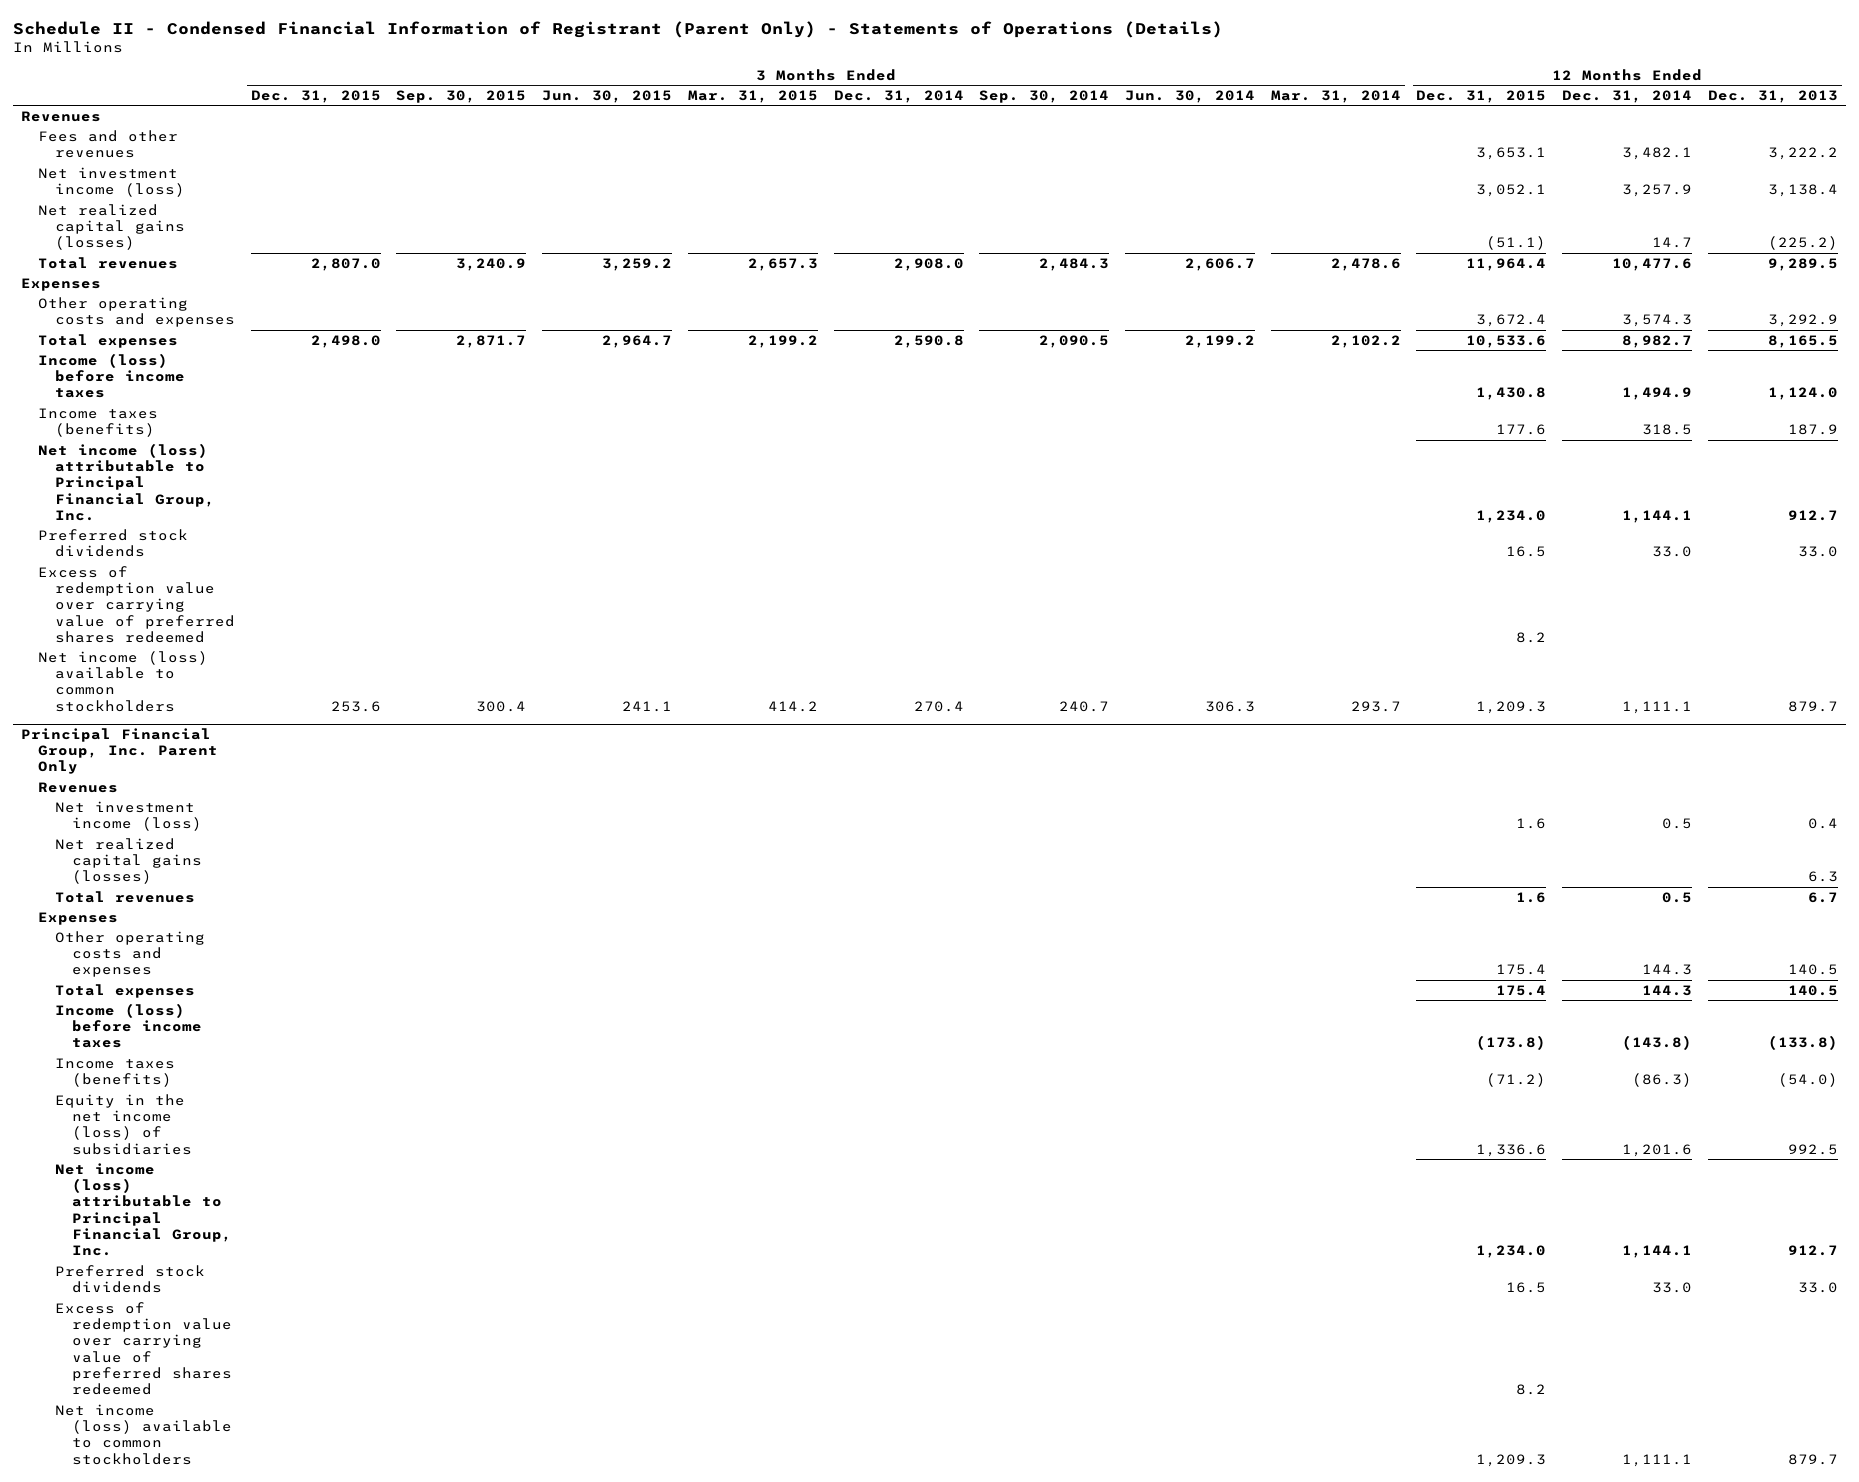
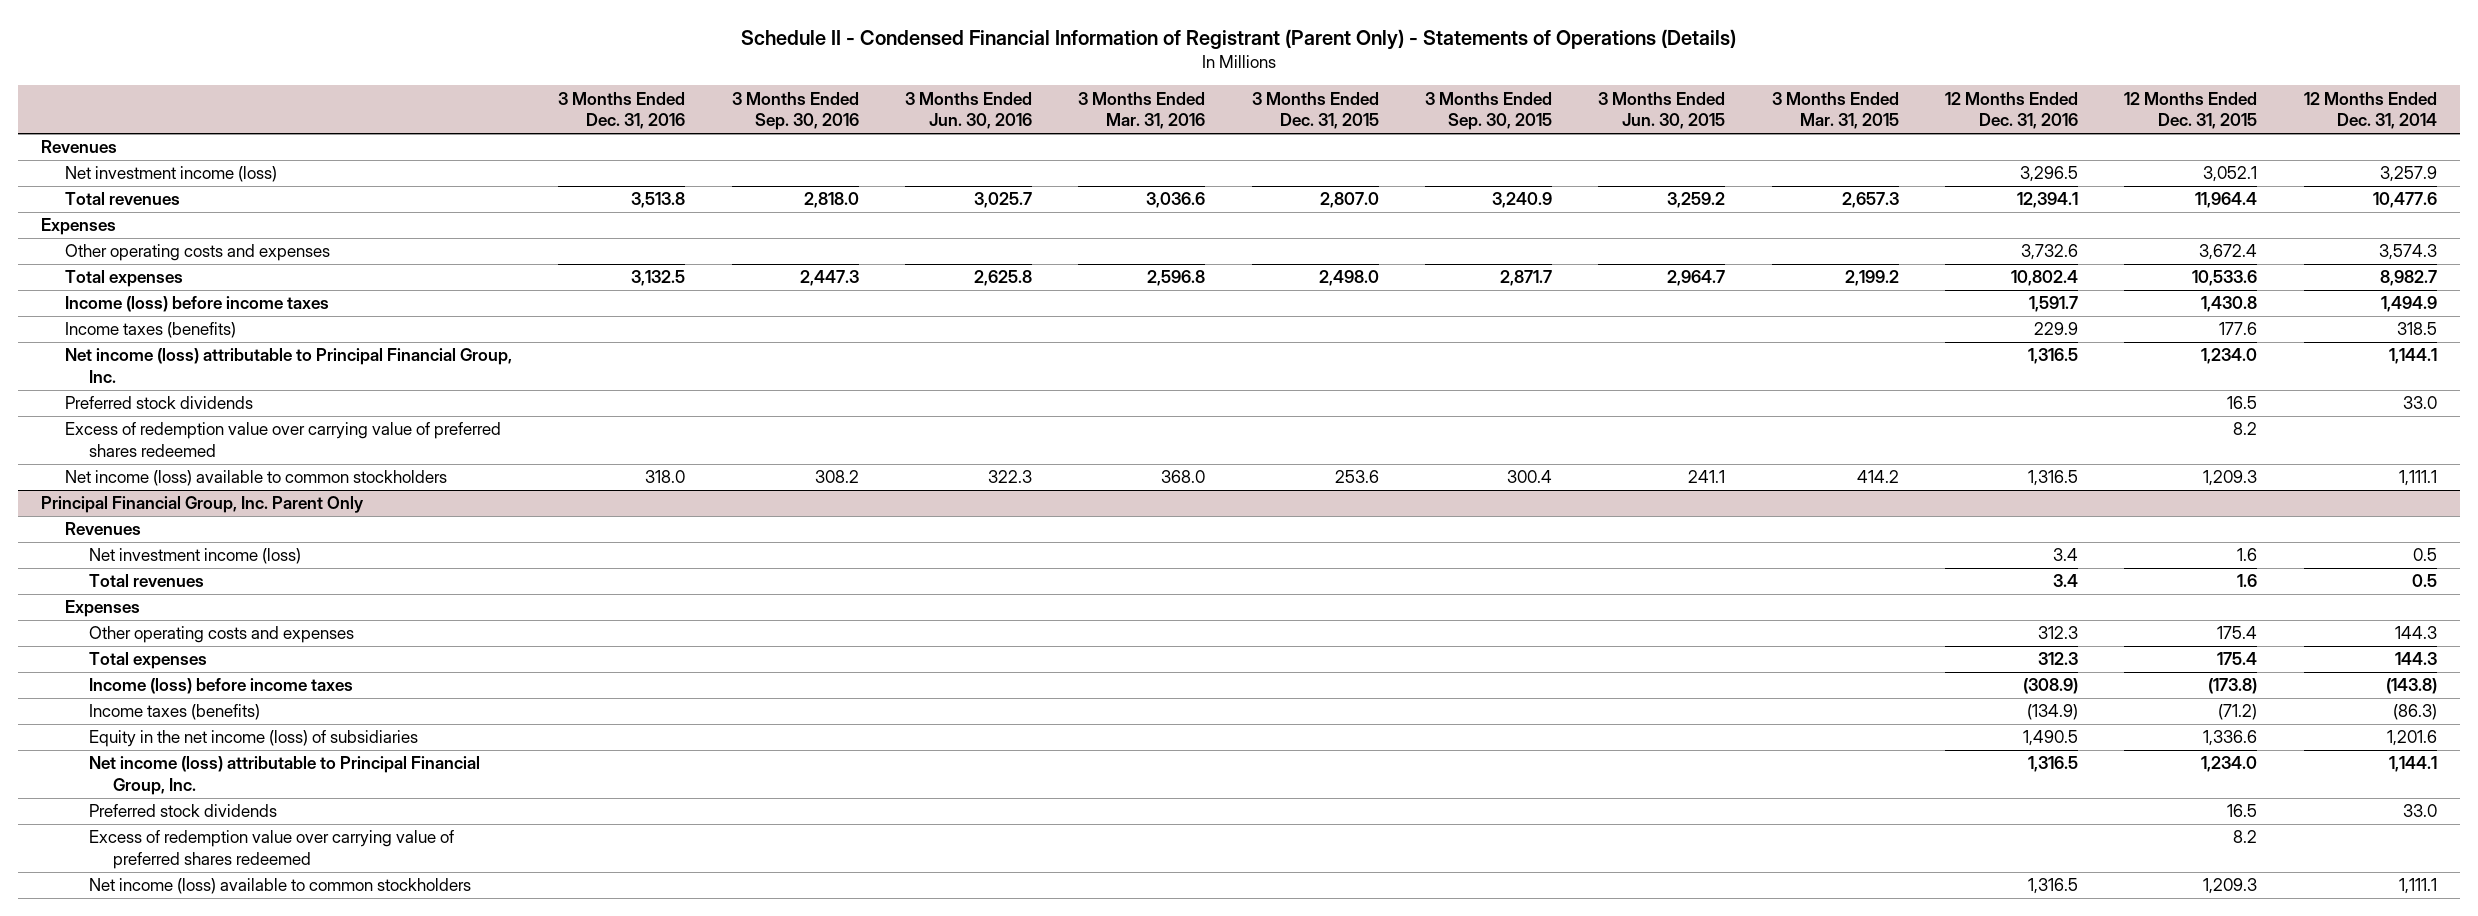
[833,89,964,103] Dec. 31, 2014 -> none
[979,89,1110,103] Sep. 30, 2014 -> none
[1124,89,1255,103] Jun. 30, 2014 -> none
[1270,89,1401,103] Mar. 31, 2014 -> none
[1707,89,1838,103] Dec. 31, 2013 -> none
none -> [558,91,686,130] 3 Months Ended Dec. 31, 2016
none -> [731,91,859,131] 3 Months Ended Sep. 30, 2016
none -> [905,91,1033,130] 3 Months Ended Jun. 30, 2016
none -> [1078,91,1206,130] 3 Months Ended Mar. 31, 2016
none -> [1944,91,2078,130] 12 Months Ended Dec. 31, 2016
[37,129,178,159] Fees and other revenues -> none
[37,203,185,251] Net realized capital gains (losses) -> none
[54,837,202,885] Net realized capital gains (losses) -> none

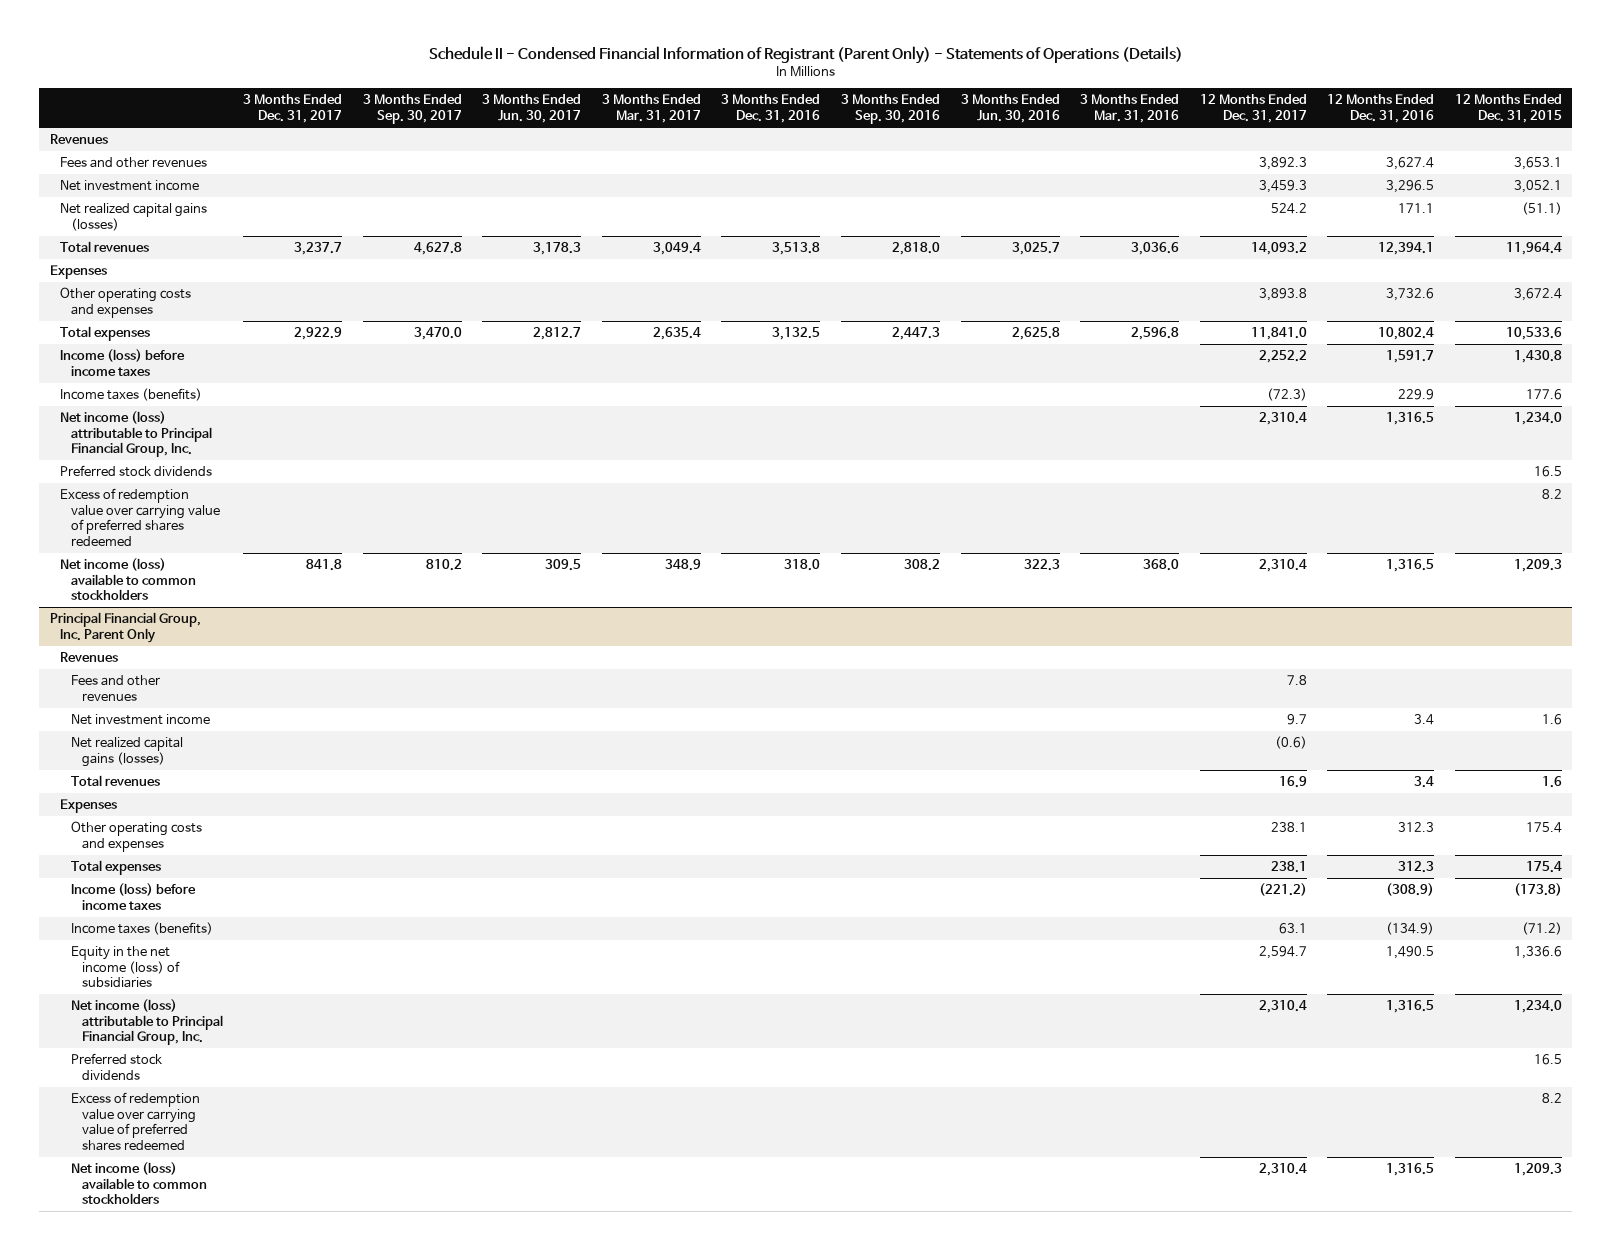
[1251,91,1379,130] 3 Months Ended Dec. 31, 2015 -> none
[1425,91,1553,131] 3 Months Ended Sep. 30, 2015 -> none
[1598,91,1726,130] 3 Months Ended Jun. 30, 2015 -> none
[1771,91,1899,130] 3 Months Ended Mar. 31, 2015 -> none
[2303,91,2437,130] 12 Months Ended Dec. 31, 2014 -> none
none -> [243,94,343,124] 3 Months Ended Dec. 31, 2017
none -> [362,94,462,125] 3 Months Ended Sep. 30, 2017
none -> [482,94,582,124] 3 Months Ended Jun. 30, 2017
none -> [601,94,701,124] 3 Months Ended Mar. 31, 2017
none -> [1199,94,1307,124] 12 Months Ended Dec. 31, 2017
none -> [60,156,208,168] Fees and other revenues
[65,166,278,183] Net investment income (loss) -> [60,179,200,191] Net investment income
none -> [60,202,208,231] Net realized capital gains (losses)
none -> [70,674,160,701] Fees and other revenues
[88,548,301,565] Net investment income (loss) -> [70,713,210,725] Net investment income
none -> [70,736,183,767] Net realized capital gains (losses)

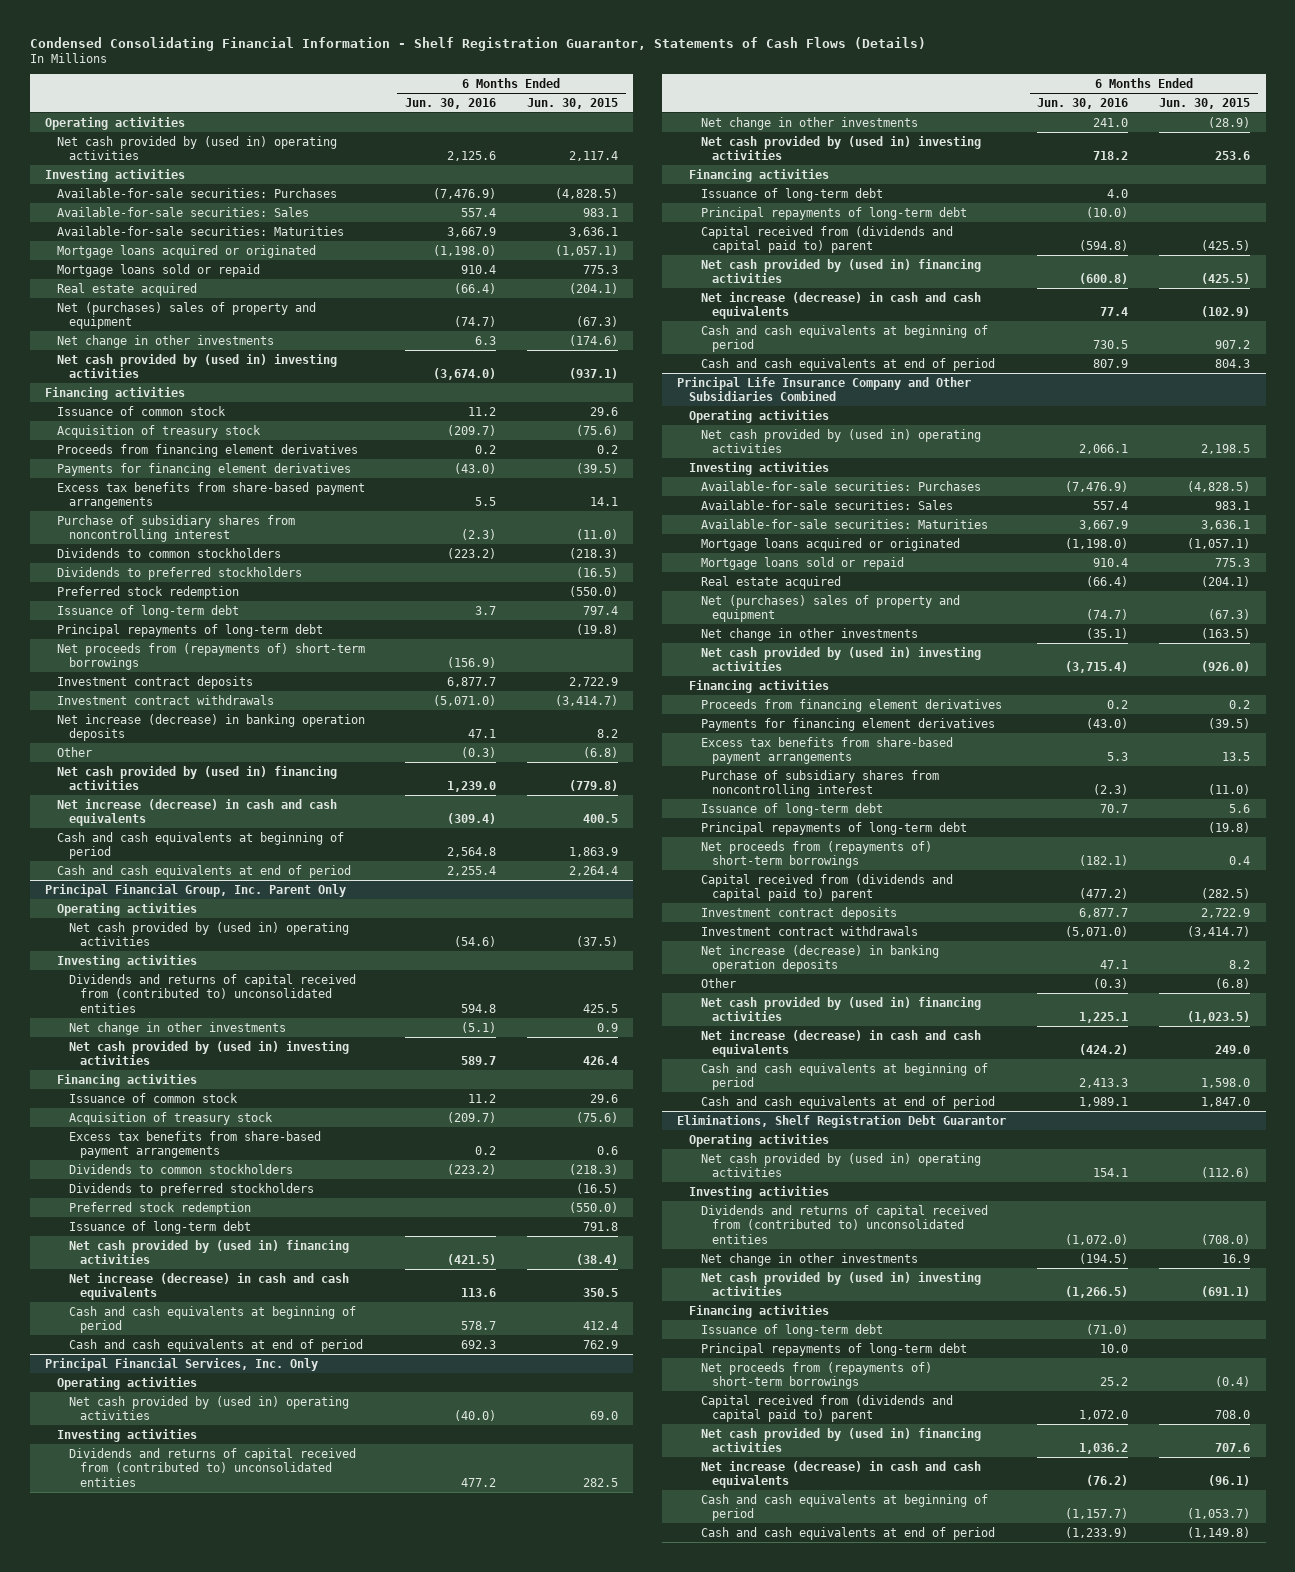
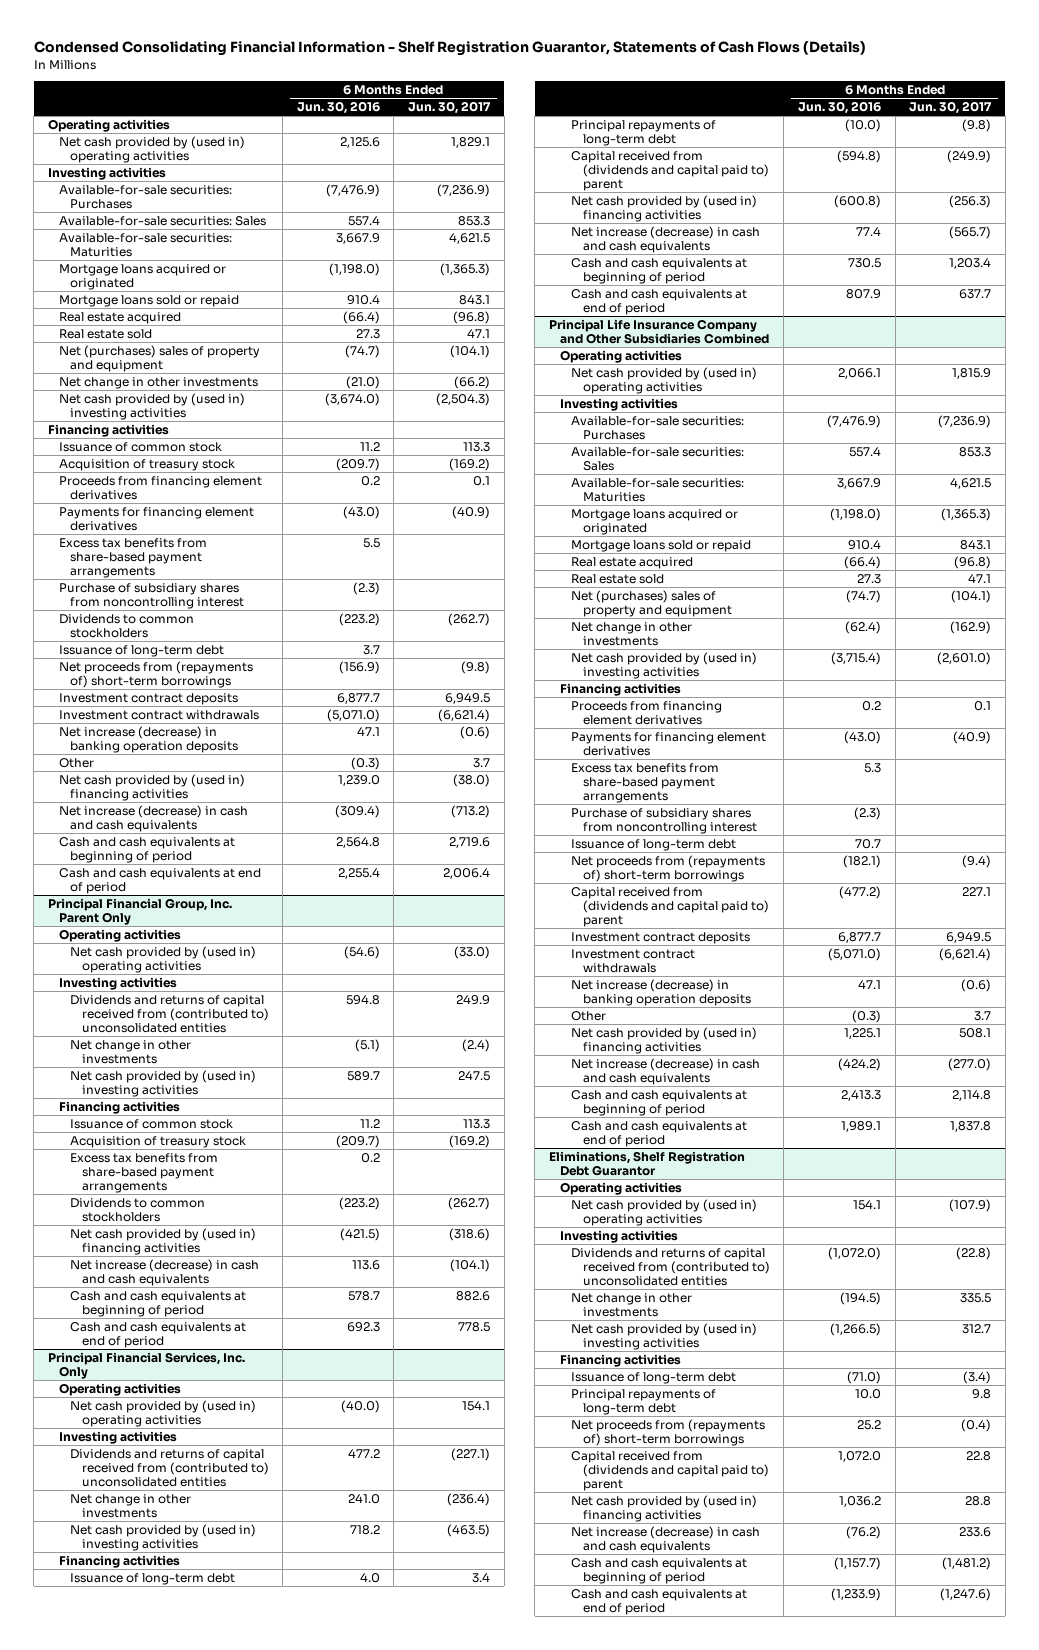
[526,97,618,109] Jun. 30, 2015 -> none
none -> [408,101,492,115] Jun. 30, 2017
none -> [58,328,152,339] Real estate sold
[475,335,497,345] 6.3 -> [345,375,380,389] (21.0)
[56,566,302,580] Dividends to preferred stockholders -> none
[56,585,239,599] Preferred stock redemption -> none
[56,623,323,637] Principal repayments of long-term debt -> none
[68,1182,314,1196] Dividends to preferred stockholders -> none
[68,1201,251,1215] Preferred stock redemption -> none
[68,1220,251,1234] Issuance of long-term debt -> none
none -> [571,573,665,584] Real estate sold
[1086,627,1129,639] (35.1) -> [844,620,881,634] (62.4)
[700,821,967,835] Principal repayments of long-term debt -> none

